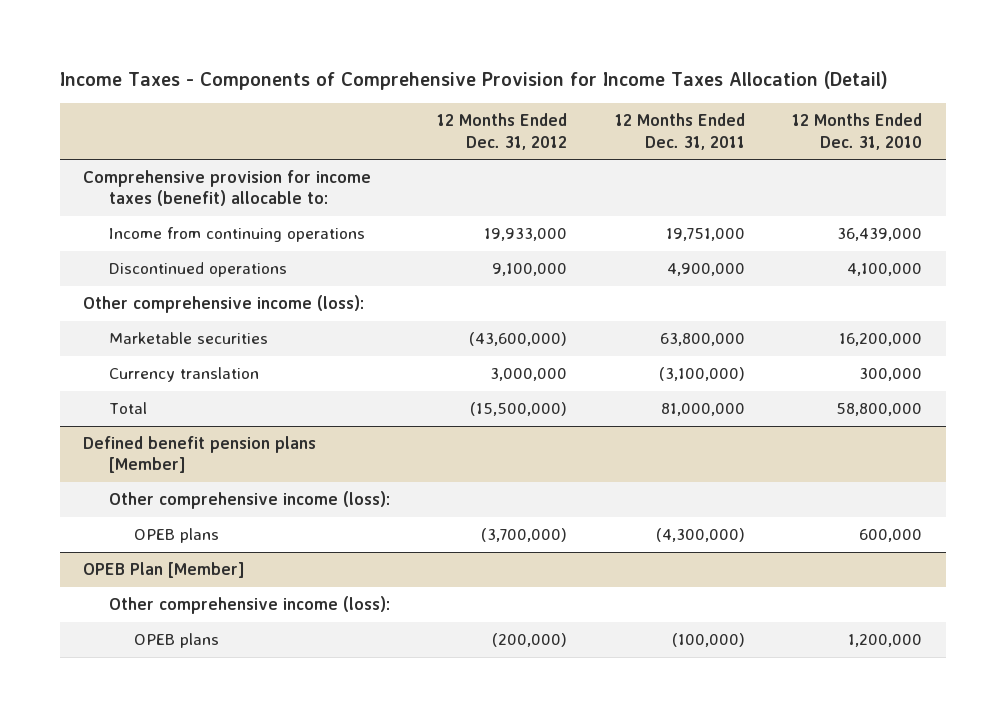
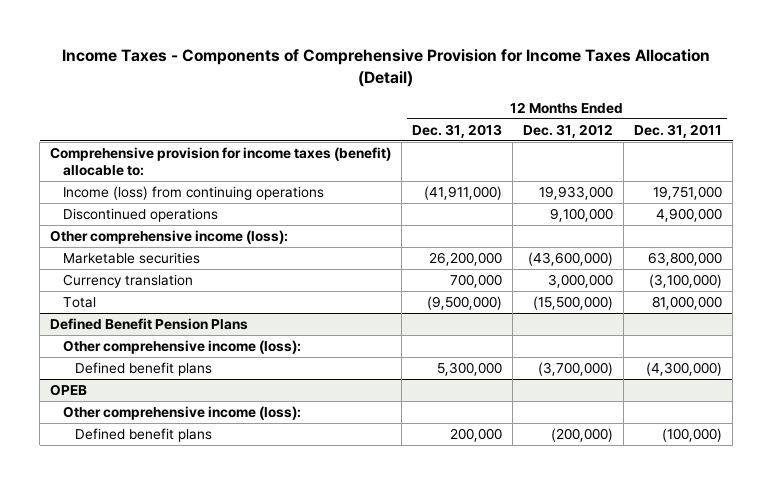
[792,113,923,150] 12 Months Ended Dec. 31, 2010 -> none
none -> [412,123,503,138] Dec. 31, 2013
[108,227,365,243] Income from continuing operations -> [62,185,324,200] Income (loss) from continuing operations
[83,436,317,474] Defined benefit pension plans [Member] -> [50,317,249,330] Defined Benefit Pension Plans
[83,562,246,579] OPEB Plan [Member] -> none
[134,528,220,544] OPEB plans -> [75,361,213,376] Defined benefit plans
none -> [50,383,88,396] OPEB
[134,633,220,649] OPEB plans -> [75,427,213,442] Defined benefit plans

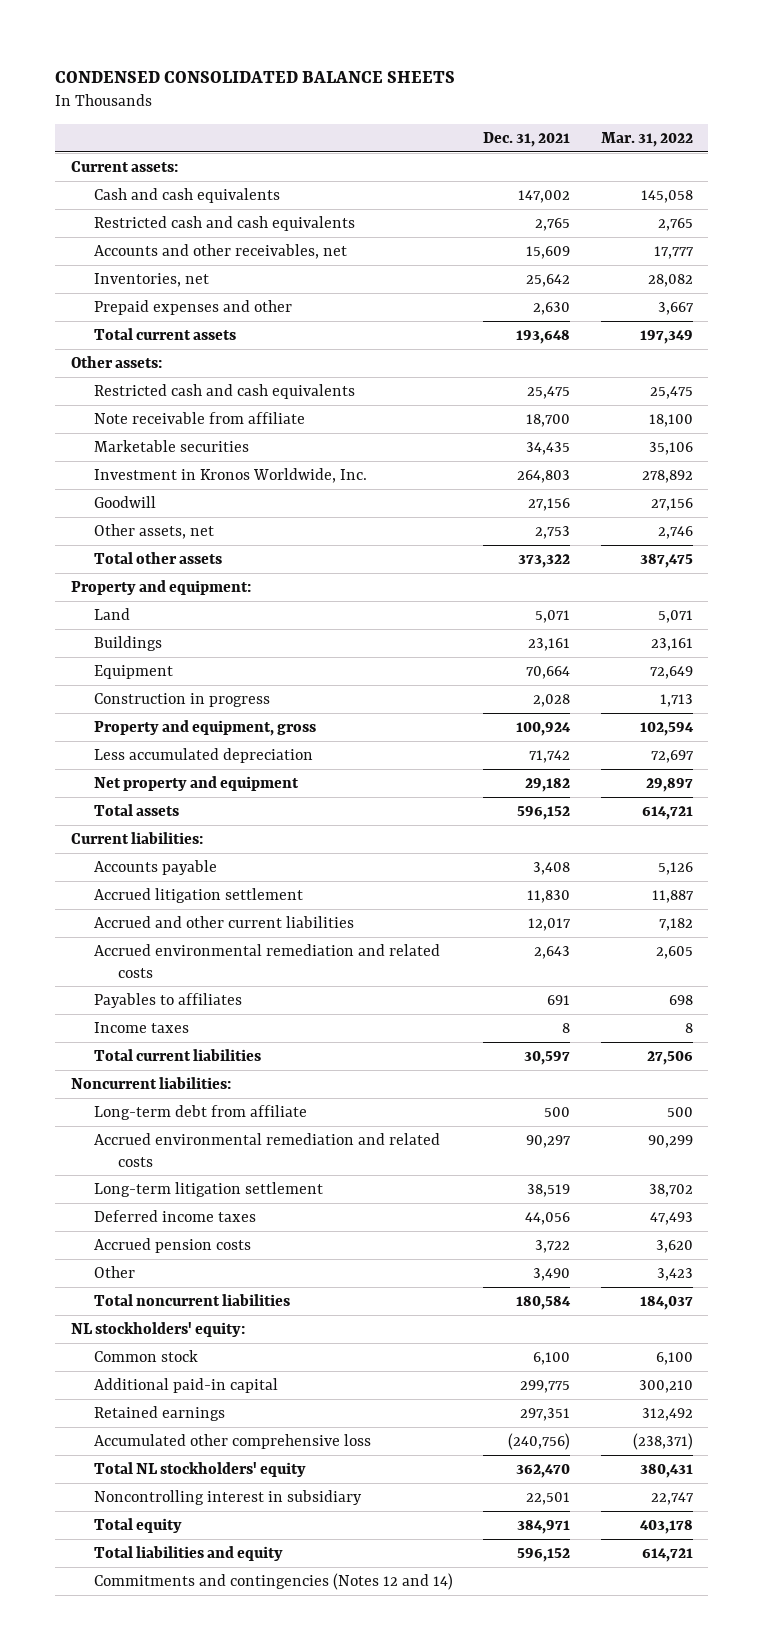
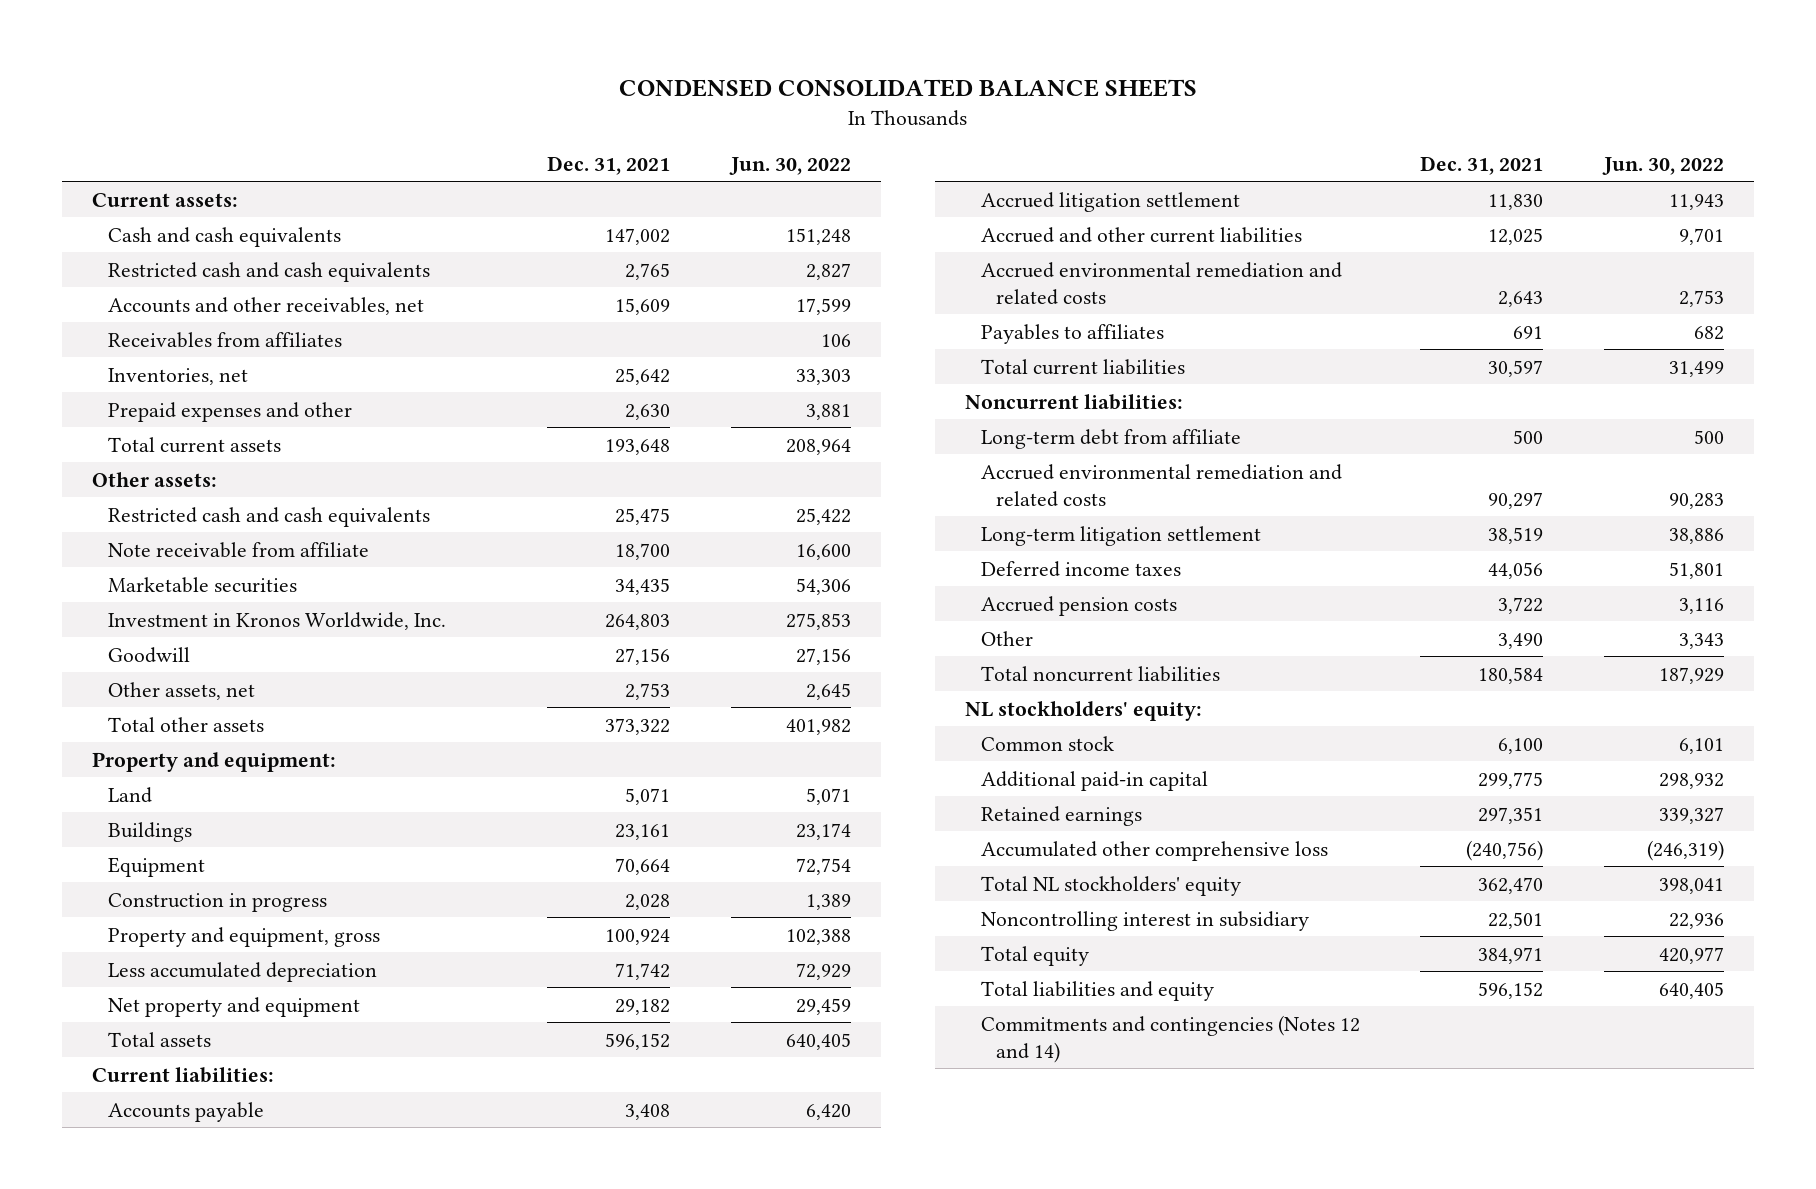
[600,131,693,147] Mar. 31, 2022 -> none
none -> [728,156,851,175] Jun. 30, 2022
none -> [107,331,342,348] Receivables from affiliates
[528,917,572,931] 12,017 -> [1488,227,1544,245] 12,025
[94,1021,190,1033] Income taxes -> none

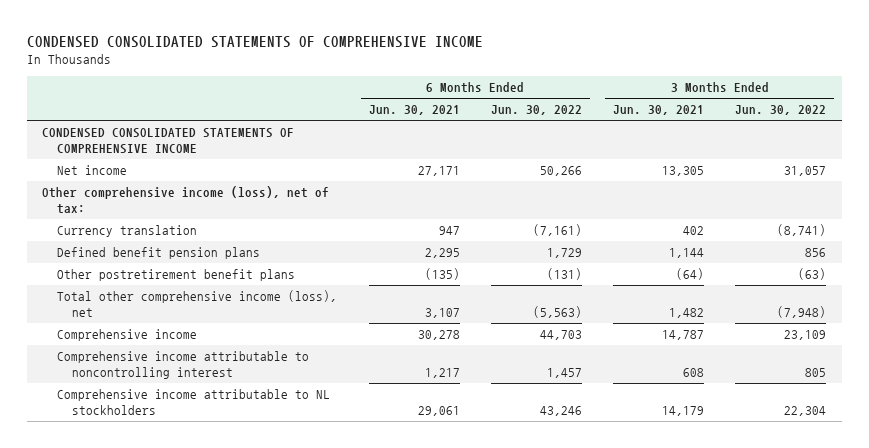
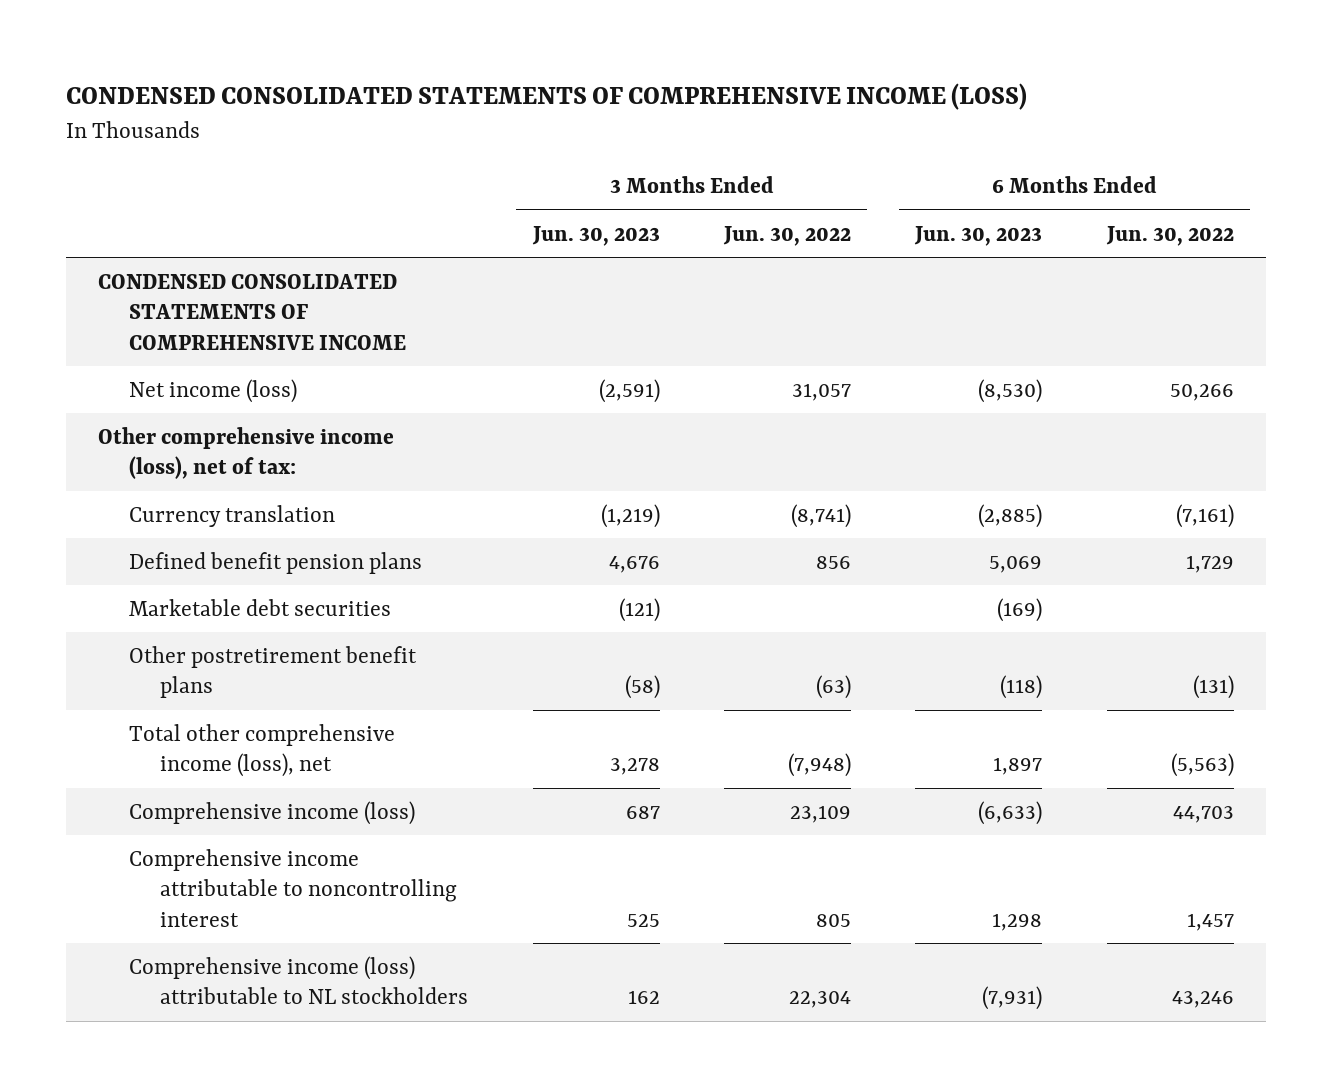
[26,36,483,49] CONDENSED CONSOLIDATED STATEMENTS OF COMPREHENSIVE INCOME -> [65,83,1027,111] CONDENSED CONSOLIDATED STATEMENTS OF COMPREHENSIVE INCOME (LOSS)
[368,105,460,116] Jun. 30, 2021 -> none
[613,105,705,116] Jun. 30, 2021 -> none
none -> [531,225,660,246] Jun. 30, 2023
none -> [914,225,1043,246] Jun. 30, 2023
[57,165,128,176] Net income -> [128,378,297,403] Net income (loss)
none -> [128,598,391,616] Marketable debt securities
[57,329,198,342] Comprehensive income -> [128,800,415,825] Comprehensive income (loss)
[57,389,331,416] Comprehensive income attributable to NL stockholders -> [128,955,469,1005] Comprehensive income (loss) attributable to NL stockholders

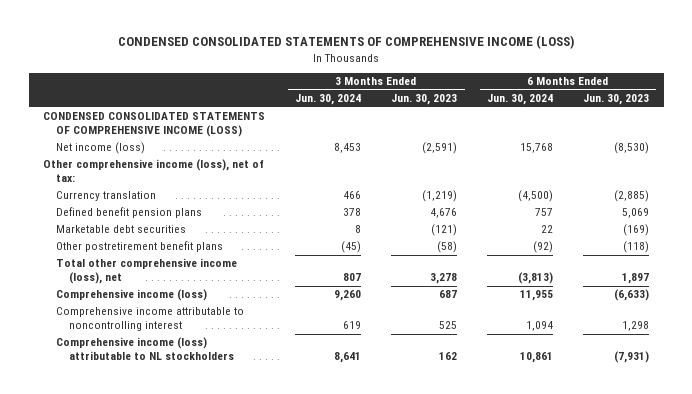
[722,225,851,246] Jun. 30, 2022 -> none
[1105,225,1234,246] Jun. 30, 2022 -> none
none -> [295,94,362,106] Jun. 30, 2024
none -> [486,94,553,106] Jun. 30, 2024
[97,273,406,350] CONDENSED CONSOLIDATED STATEMENTS OF COMPREHENSIVE INCOME -> [43,112,266,138] CONDENSED CONSOLIDATED STATEMENTS OF COMPREHENSIVE INCOME (LOSS)

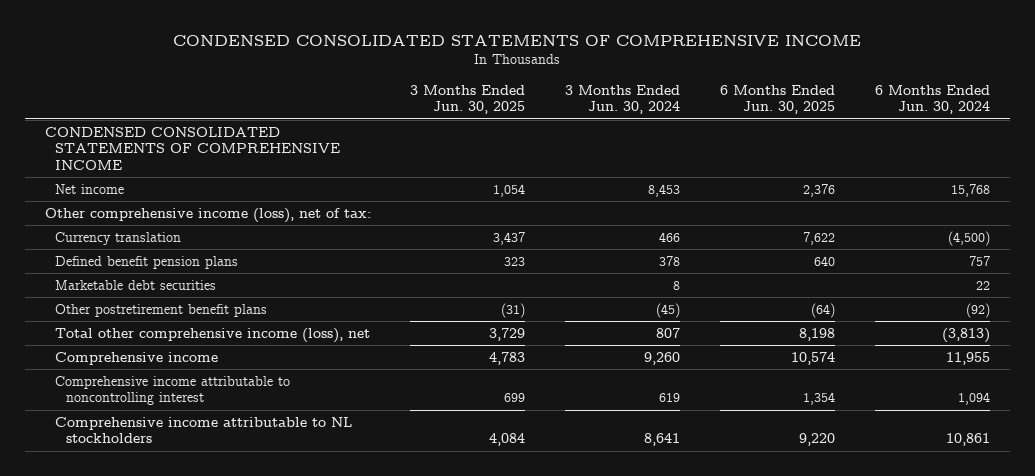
[118,35,575,50] CONDENSED CONSOLIDATED STATEMENTS OF COMPREHENSIVE INCOME (LOSS) -> [173,34,862,46] CONDENSED CONSOLIDATED STATEMENTS OF COMPREHENSIVE INCOME
[391,94,458,106] Jun. 30, 2023 -> none
[582,94,649,106] Jun. 30, 2023 -> none
none -> [410,84,526,115] 3 Months Ended Jun. 30, 2025
none -> [720,84,836,115] 6 Months Ended Jun. 30, 2025
[43,112,266,138] CONDENSED CONSOLIDATED STATEMENTS OF COMPREHENSIVE INCOME (LOSS) -> [44,126,341,170] CONDENSED CONSOLIDATED STATEMENTS OF COMPREHENSIVE INCOME
[56,142,146,155] Net income (loss) -> [55,183,125,194] Net income
[56,289,208,302] Comprehensive income (loss) -> [55,351,219,365] Comprehensive income
[56,337,234,361] Comprehensive income (loss) attributable to NL stockholders -> [55,416,353,444] Comprehensive income attributable to NL stockholders

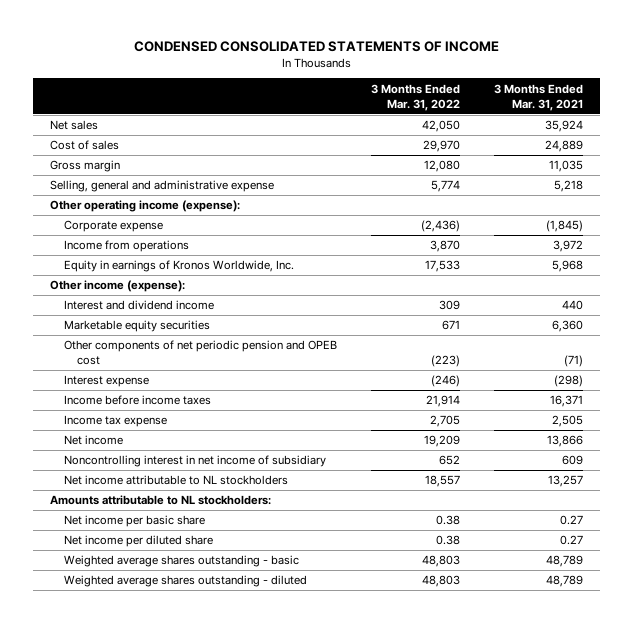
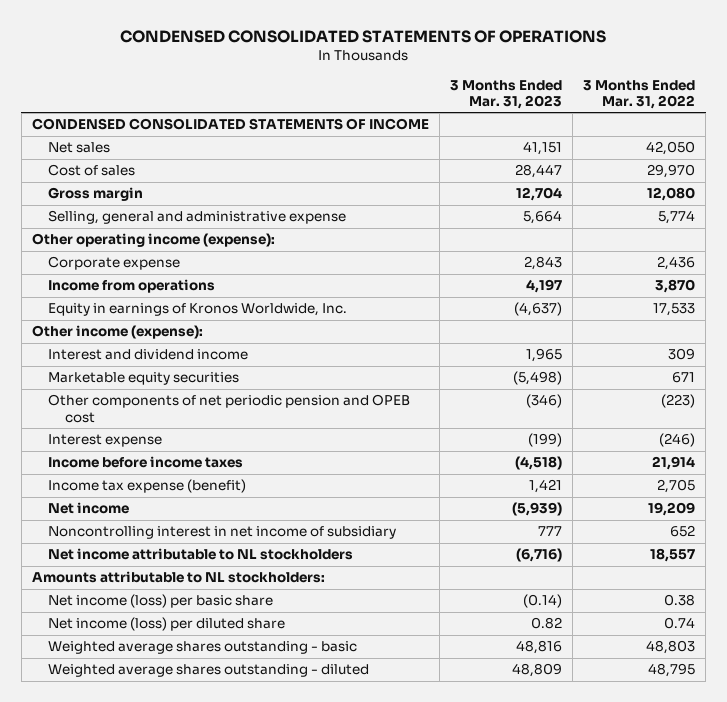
[133,41,499,53] CONDENSED CONSOLIDATED STATEMENTS OF INCOME -> [120,29,607,43] CONDENSED CONSOLIDATED STATEMENTS OF OPERATIONS
[493,83,583,111] 3 Months Ended Mar. 31, 2021 -> none
none -> [449,79,562,109] 3 Months Ended Mar. 31, 2023
none -> [31,118,429,131] CONDENSED CONSOLIDATED STATEMENTS OF INCOME
[420,220,460,233] (2,436) -> [657,256,696,271] 2,436
[63,415,167,428] Income tax expense -> [48,479,247,494] Income tax expense (benefit)
[63,515,205,528] Net income per basic share -> [48,594,274,609] Net income (loss) per basic share
[63,535,213,548] Net income per diluted share -> [48,617,286,632] Net income (loss) per diluted share
[435,535,460,546] 0.38 -> [664,617,696,630] 0.74
[421,575,460,588] 48,803 -> [648,663,696,678] 48,795

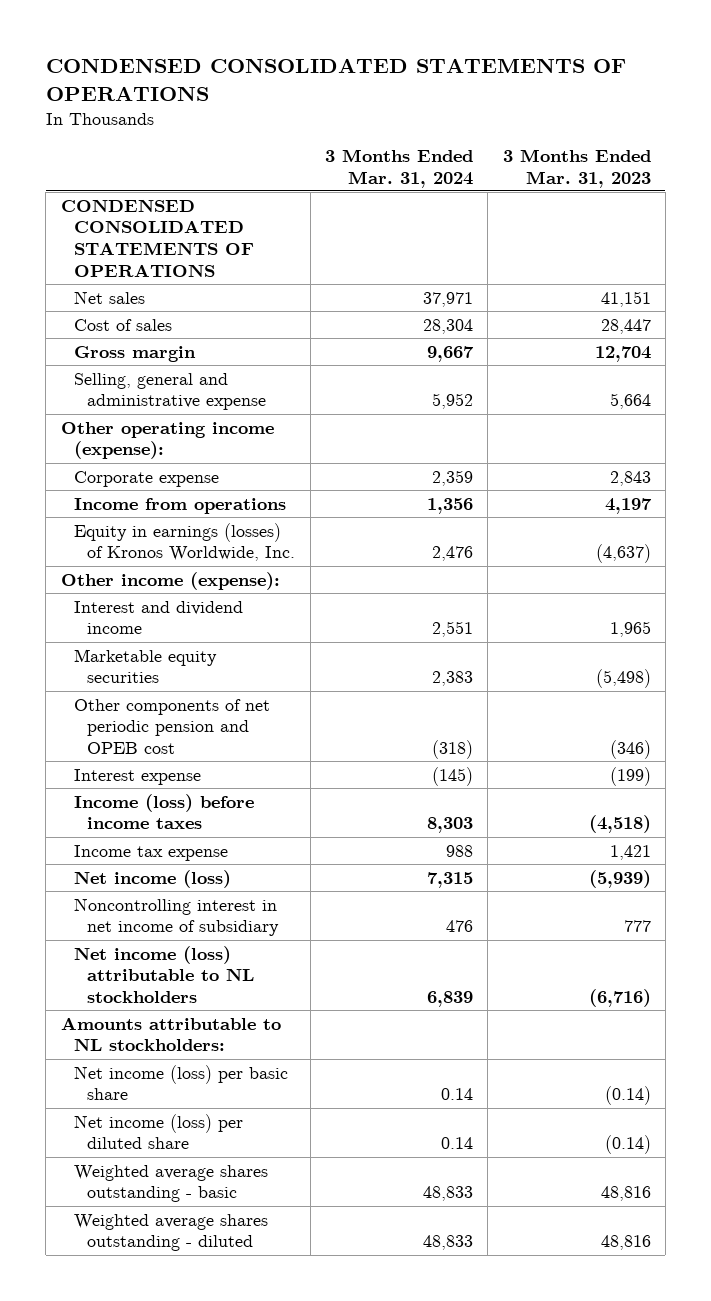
[583,79,696,109] 3 Months Ended Mar. 31, 2022 -> none
none -> [324,148,473,188] 3 Months Ended Mar. 31, 2024
[31,118,429,131] CONDENSED CONSOLIDATED STATEMENTS OF INCOME -> [60,198,255,277] CONDENSED CONSOLIDATED STATEMENTS OF OPERATIONS
[48,303,348,317] Equity in earnings of Kronos Worldwide, Inc. -> [74,522,296,562] Equity in earnings (losses) of Kronos Worldwide, Inc.
[48,456,244,469] Income before income taxes -> [74,793,255,830] Income (loss) before income taxes
[48,479,247,494] Income tax expense (benefit) -> [74,844,229,861] Income tax expense
[48,502,130,515] Net income -> [74,869,232,888] Net income (loss)
[48,548,354,561] Net income attributable to NL stockholders -> [74,945,255,1003] Net income (loss) attributable to NL stockholders
[530,617,562,630] 0.82 -> [604,1135,651,1155] (0.14)
[511,663,562,678] 48,809 -> [600,1235,651,1251] 48,816

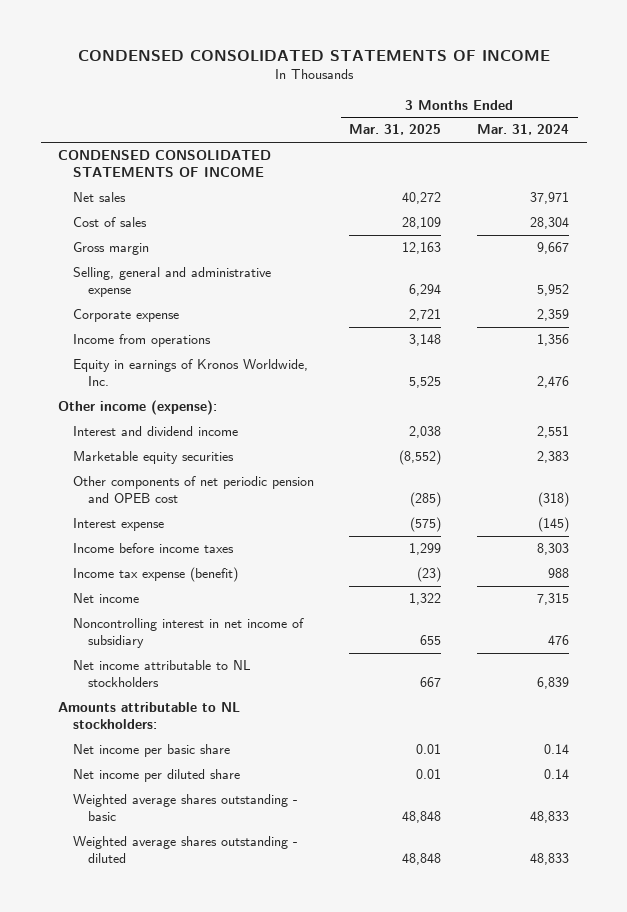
[45,58,626,101] CONDENSED CONSOLIDATED STATEMENTS OF OPERATIONS -> [77,50,550,62] CONDENSED CONSOLIDATED STATEMENTS OF INCOME
[502,148,651,188] 3 Months Ended Mar. 31, 2023 -> none
none -> [349,124,442,136] Mar. 31, 2025
[60,198,255,277] CONDENSED CONSOLIDATED STATEMENTS OF OPERATIONS -> [58,150,272,178] CONDENSED CONSOLIDATED STATEMENTS OF INCOME
[60,421,274,460] Other operating income (expense): -> none
[74,522,296,562] Equity in earnings (losses) of Kronos Worldwide, Inc. -> [72,359,308,387] Equity in earnings of Kronos Worldwide, Inc.
[74,793,255,830] Income (loss) before income taxes -> [72,543,234,554] Income before income taxes
[74,844,229,861] Income tax expense -> [72,567,238,583] Income tax expense (benefit)
[74,869,232,888] Net income (loss) -> [72,593,139,604] Net income
[74,945,255,1003] Net income (loss) attributable to NL stockholders -> [72,660,251,688] Net income attributable to NL stockholders
[74,1064,289,1101] Net income (loss) per basic share -> [72,744,230,758] Net income per basic share
[74,1113,244,1150] Net income (loss) per diluted share -> [72,769,240,783] Net income per diluted share

